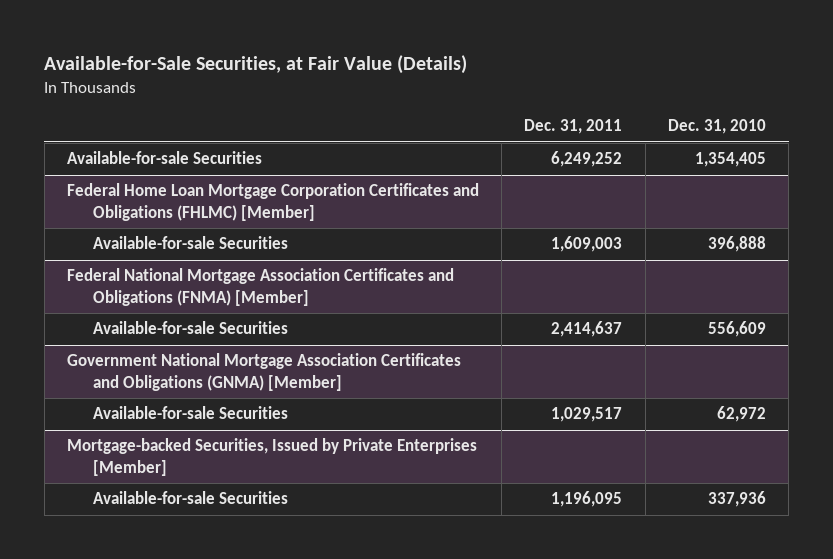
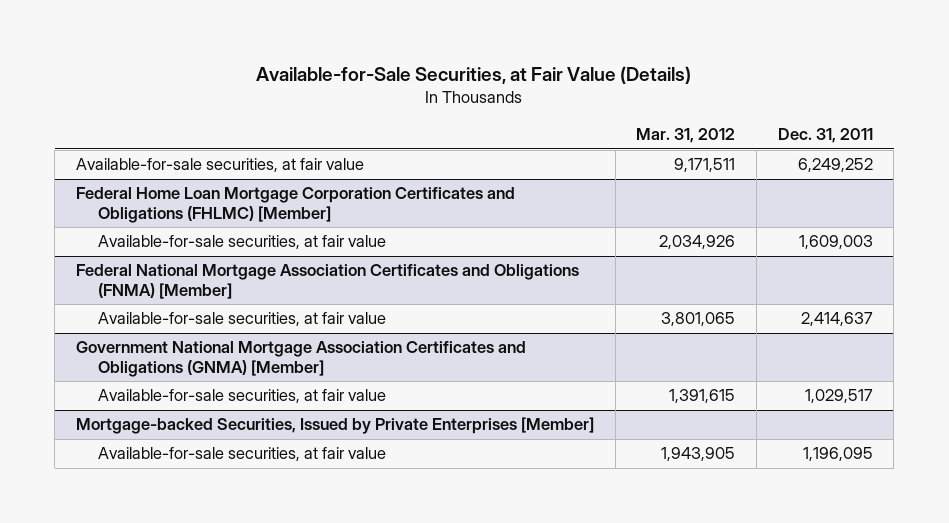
[667,119,766,135] Dec. 31, 2010 -> none
none -> [636,128,736,144] Mar. 31, 2012
[66,151,262,165] Available-for-sale Securities -> [76,158,365,173] Available-for-sale securities, at fair value
[93,236,289,250] Available-for-sale Securities -> [98,235,387,250] Available-for-sale securities, at fair value
[93,321,289,335] Available-for-sale Securities -> [98,312,387,327] Available-for-sale securities, at fair value
[93,406,289,420] Available-for-sale Securities -> [98,389,387,404] Available-for-sale securities, at fair value
[93,491,289,505] Available-for-sale Securities -> [98,447,387,462] Available-for-sale securities, at fair value

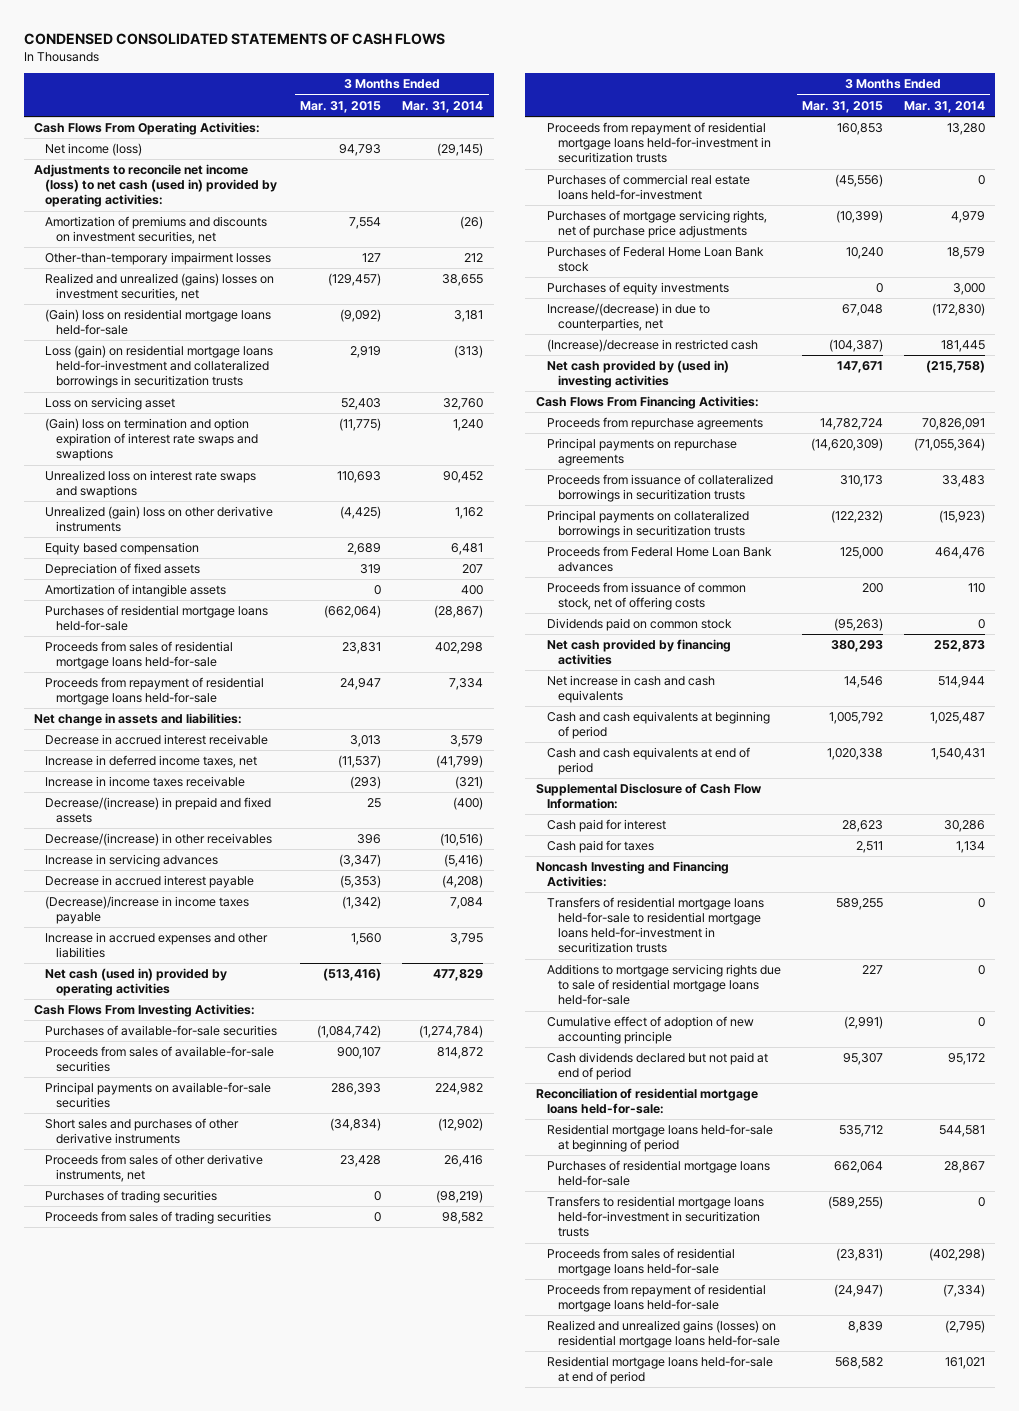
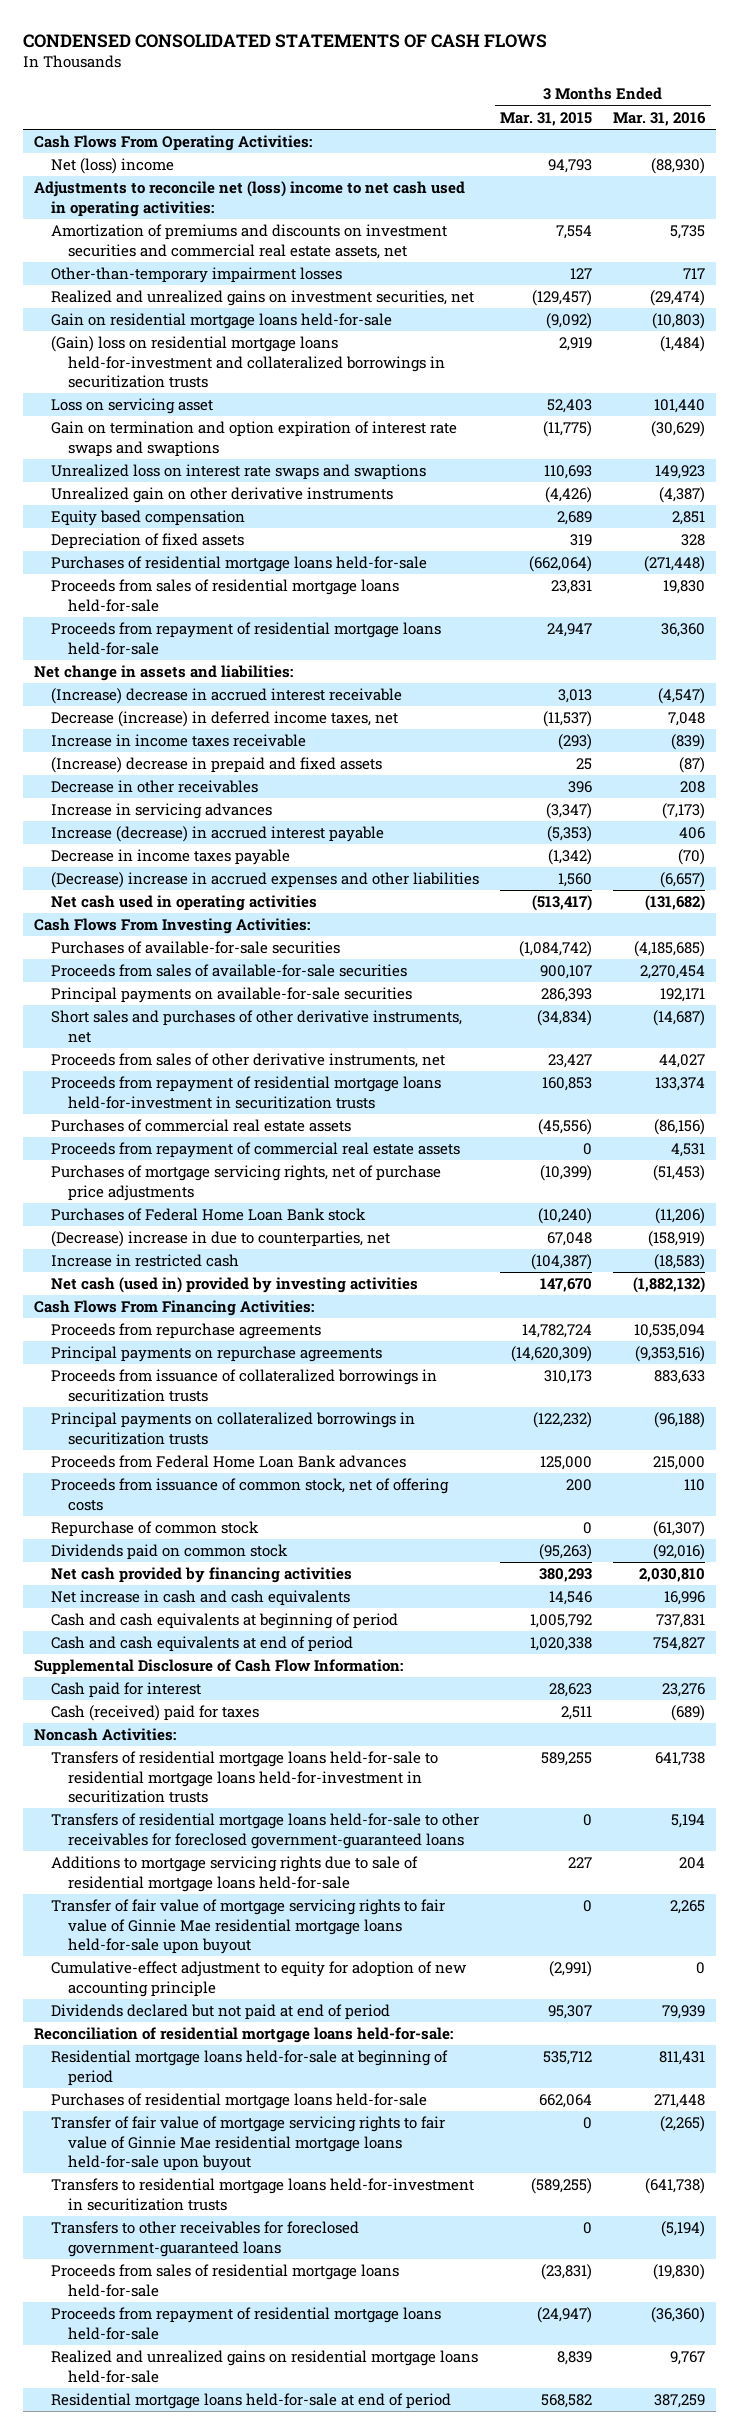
[402,100,484,113] Mar. 31, 2014 -> none
none -> [613,111,707,126] Mar. 31, 2016
[45,143,143,157] Net income (loss) -> [51,158,175,175] Net (loss) income
[34,164,278,208] Adjustments to reconcile net income (loss) to net cash (used in) provided by operating activities: -> [33,181,465,217] Adjustments to reconcile net (loss) income to net cash used in operating activities:
[45,216,268,245] Amortization of premiums and discounts on investment securities, net -> [51,224,448,259] Amortization of premiums and discounts on investment securities and commercial real estate assets, net
[45,273,275,302] Realized and unrealized (gains) losses on investment securities, net -> [51,290,475,307] Realized and unrealized gains on investment securities, net
[45,309,272,336] (Gain) loss on residential mortgage loans held-for-sale -> [51,313,393,330] Gain on residential mortgage loans held-for-sale
[45,345,274,389] Loss (gain) on residential mortgage loans held-for-investment and collateralized borrowings in securitization trusts -> [51,336,446,389] (Gain) loss on residential mortgage loans held-for-investment and collateralized borrowings in securitization trusts
[45,418,259,462] (Gain) loss on termination and option expiration of interest rate swaps and swaptions -> [51,421,458,457] Gain on termination and option expiration of interest rate swaps and swaptions
[45,506,274,533] Unrealized (gain) loss on other derivative instruments -> [51,487,394,504] Unrealized gain on other derivative instruments
[340,506,382,520] (4,425) -> [545,487,593,504] (4,426)
[45,584,227,598] Amortization of intangible assets -> none
[45,734,269,746] Decrease in accrued interest receivable -> [51,688,403,705] (Increase) decrease in accrued interest receivable
[45,755,258,769] Increase in deferred income taxes, net -> [51,711,399,728] Decrease (increase) in deferred income taxes, net
[45,797,272,824] Decrease/(increase) in prepaid and fixed assets -> [51,757,383,774] (Increase) decrease in prepaid and fixed assets
[45,833,273,847] Decrease/(increase) in other receivables -> [51,780,259,794] Decrease in other receivables
[45,875,255,889] Decrease in accrued interest payable -> [51,826,385,843] Increase (decrease) in accrued interest payable
[45,896,250,925] (Decrease)/increase in income taxes payable -> [51,849,291,866] Decrease in income taxes payable
[45,932,269,959] Increase in accrued expenses and other liabilities -> [51,872,480,889] (Decrease) increase in accrued expenses and other liabilities
[45,968,228,997] Net cash (used in) provided by operating activities -> [51,895,318,912] Net cash used in operating activities
[323,968,382,982] (513,416) -> [532,895,593,912] (513,417)
[45,1190,218,1204] Purchases of trading securities -> none
[45,1211,272,1225] Proceeds from sales of trading securities -> none
[45,1118,240,1145] Short sales and purchases of other derivative instruments -> [51,1010,463,1043] Short sales and purchases of other derivative instruments, net
[340,1155,382,1168] 23,428 -> [548,1054,593,1069] 23,427
[546,174,750,201] Purchases of commercial real estate loans held-for-investment -> [51,1119,352,1133] Purchases of commercial real estate assets
none -> [51,1142,461,1159] Proceeds from repayment of commercial real estate assets
[546,282,729,296] Purchases of equity investments -> none
[845,247,883,260] 10,240 -> [538,1208,593,1225] (10,240)
[546,303,710,332] Increase/(decrease) in due to counterparties, net -> [51,1231,391,1248] (Decrease) increase in due to counterparties, net
[546,339,758,353] (Increase)/decrease in restricted cash -> [51,1254,240,1268] Increase in restricted cash
[546,360,729,389] Net cash provided by (used in) investing activities -> [51,1277,419,1294] Net cash (used in) provided by investing activities
[836,361,883,374] 147,671 -> [540,1278,593,1293] 147,670
none -> [51,1521,260,1538] Repurchase of common stock
[546,840,654,854] Cash paid for taxes -> [51,1705,260,1722] Cash (received) paid for taxes
[535,861,729,888] Noncash Investing and Financing Activities: -> [33,1728,176,1742] Noncash Activities:
none -> [51,1813,480,1849] Transfers of residential mortgage loans held-for-sale to other receivables for foreclosed government-guaranteed loans
none -> [51,1899,446,1955] Transfer of fair value of mortgage servicing rights to fair value of Ginnie Mae residential mortgage loans held-for-sale upon buyout
[546,1016,754,1045] Cumulative effect of adoption of new accounting principle -> [51,1961,467,1997] Cumulative-effect adjustment to equity for adoption of new accounting principle
[546,1052,768,1081] Cash dividends declared but not paid at end of period -> [51,2004,391,2021] Dividends declared but not paid at end of period
none -> [51,2116,446,2172] Transfer of fair value of mortgage servicing rights to fair value of Ginnie Mae residential mortgage loans held-for-sale upon buyout
none -> [51,2221,360,2257] Transfers to other receivables for foreclosed government-guaranteed loans
[546,1320,780,1349] Realized and unrealized gains (losses) on residential mortgage loans held-for-sale -> [51,2350,479,2383] Realized and unrealized gains on residential mortgage loans held-for-sale

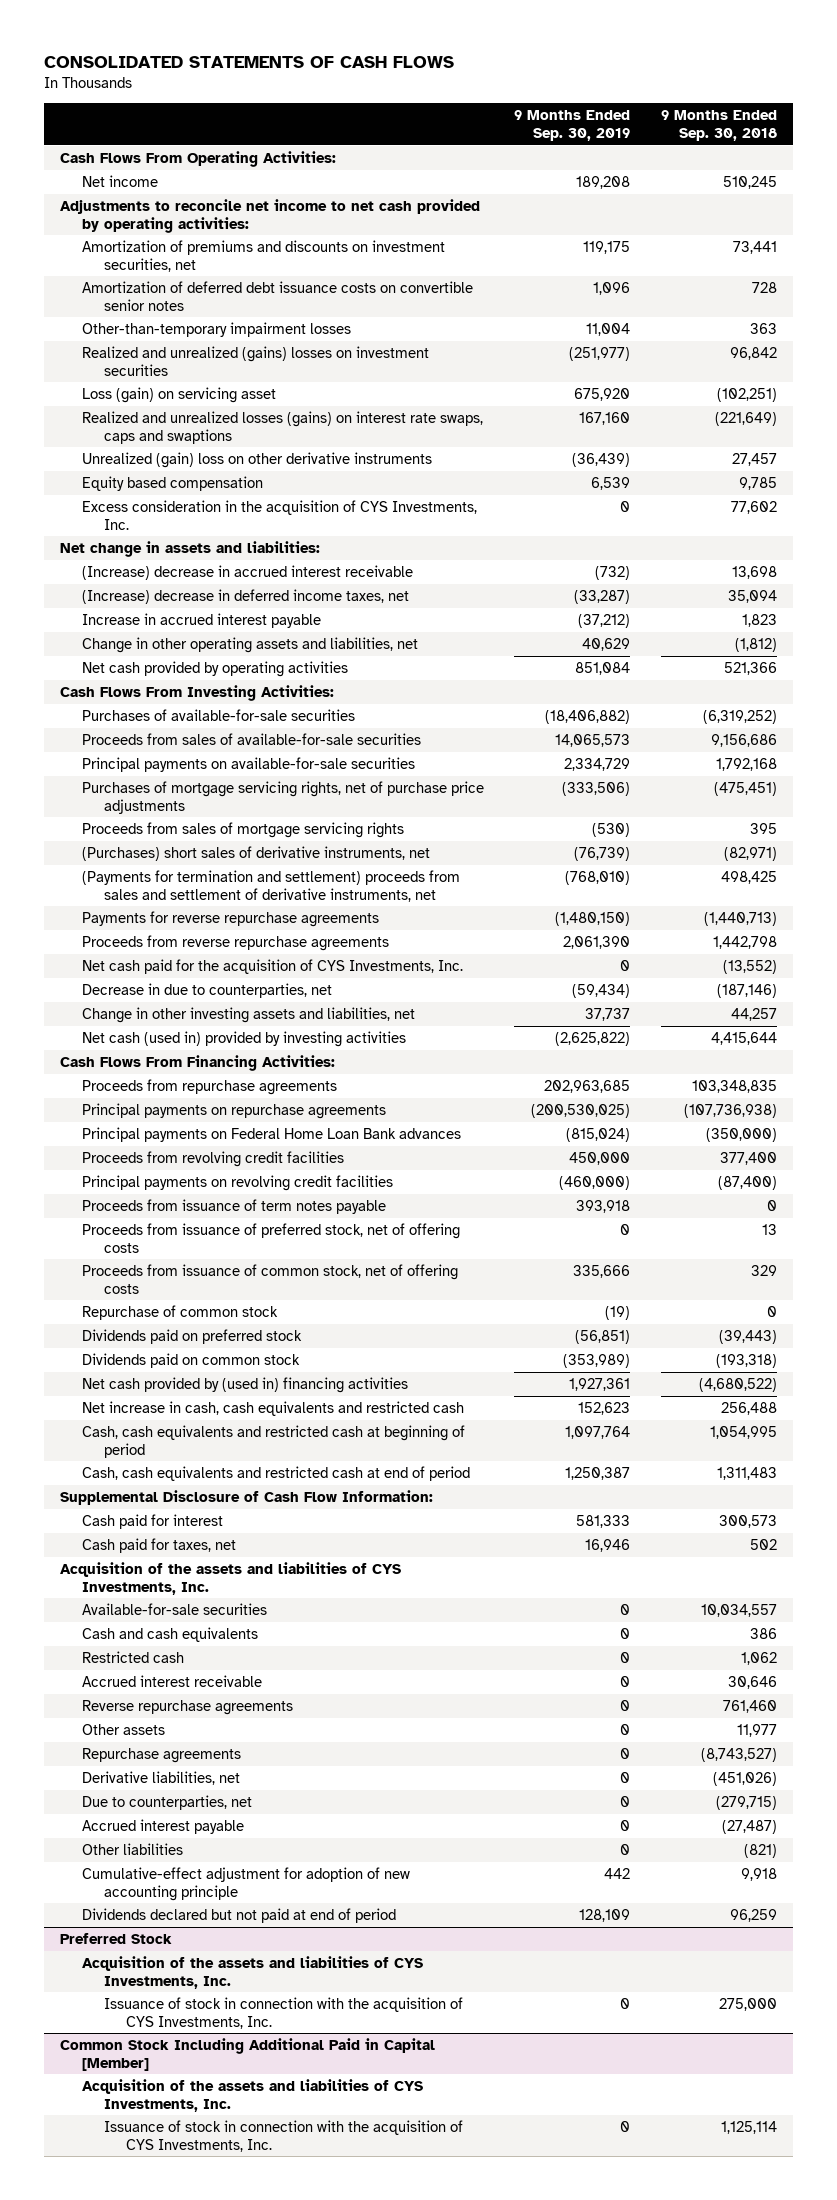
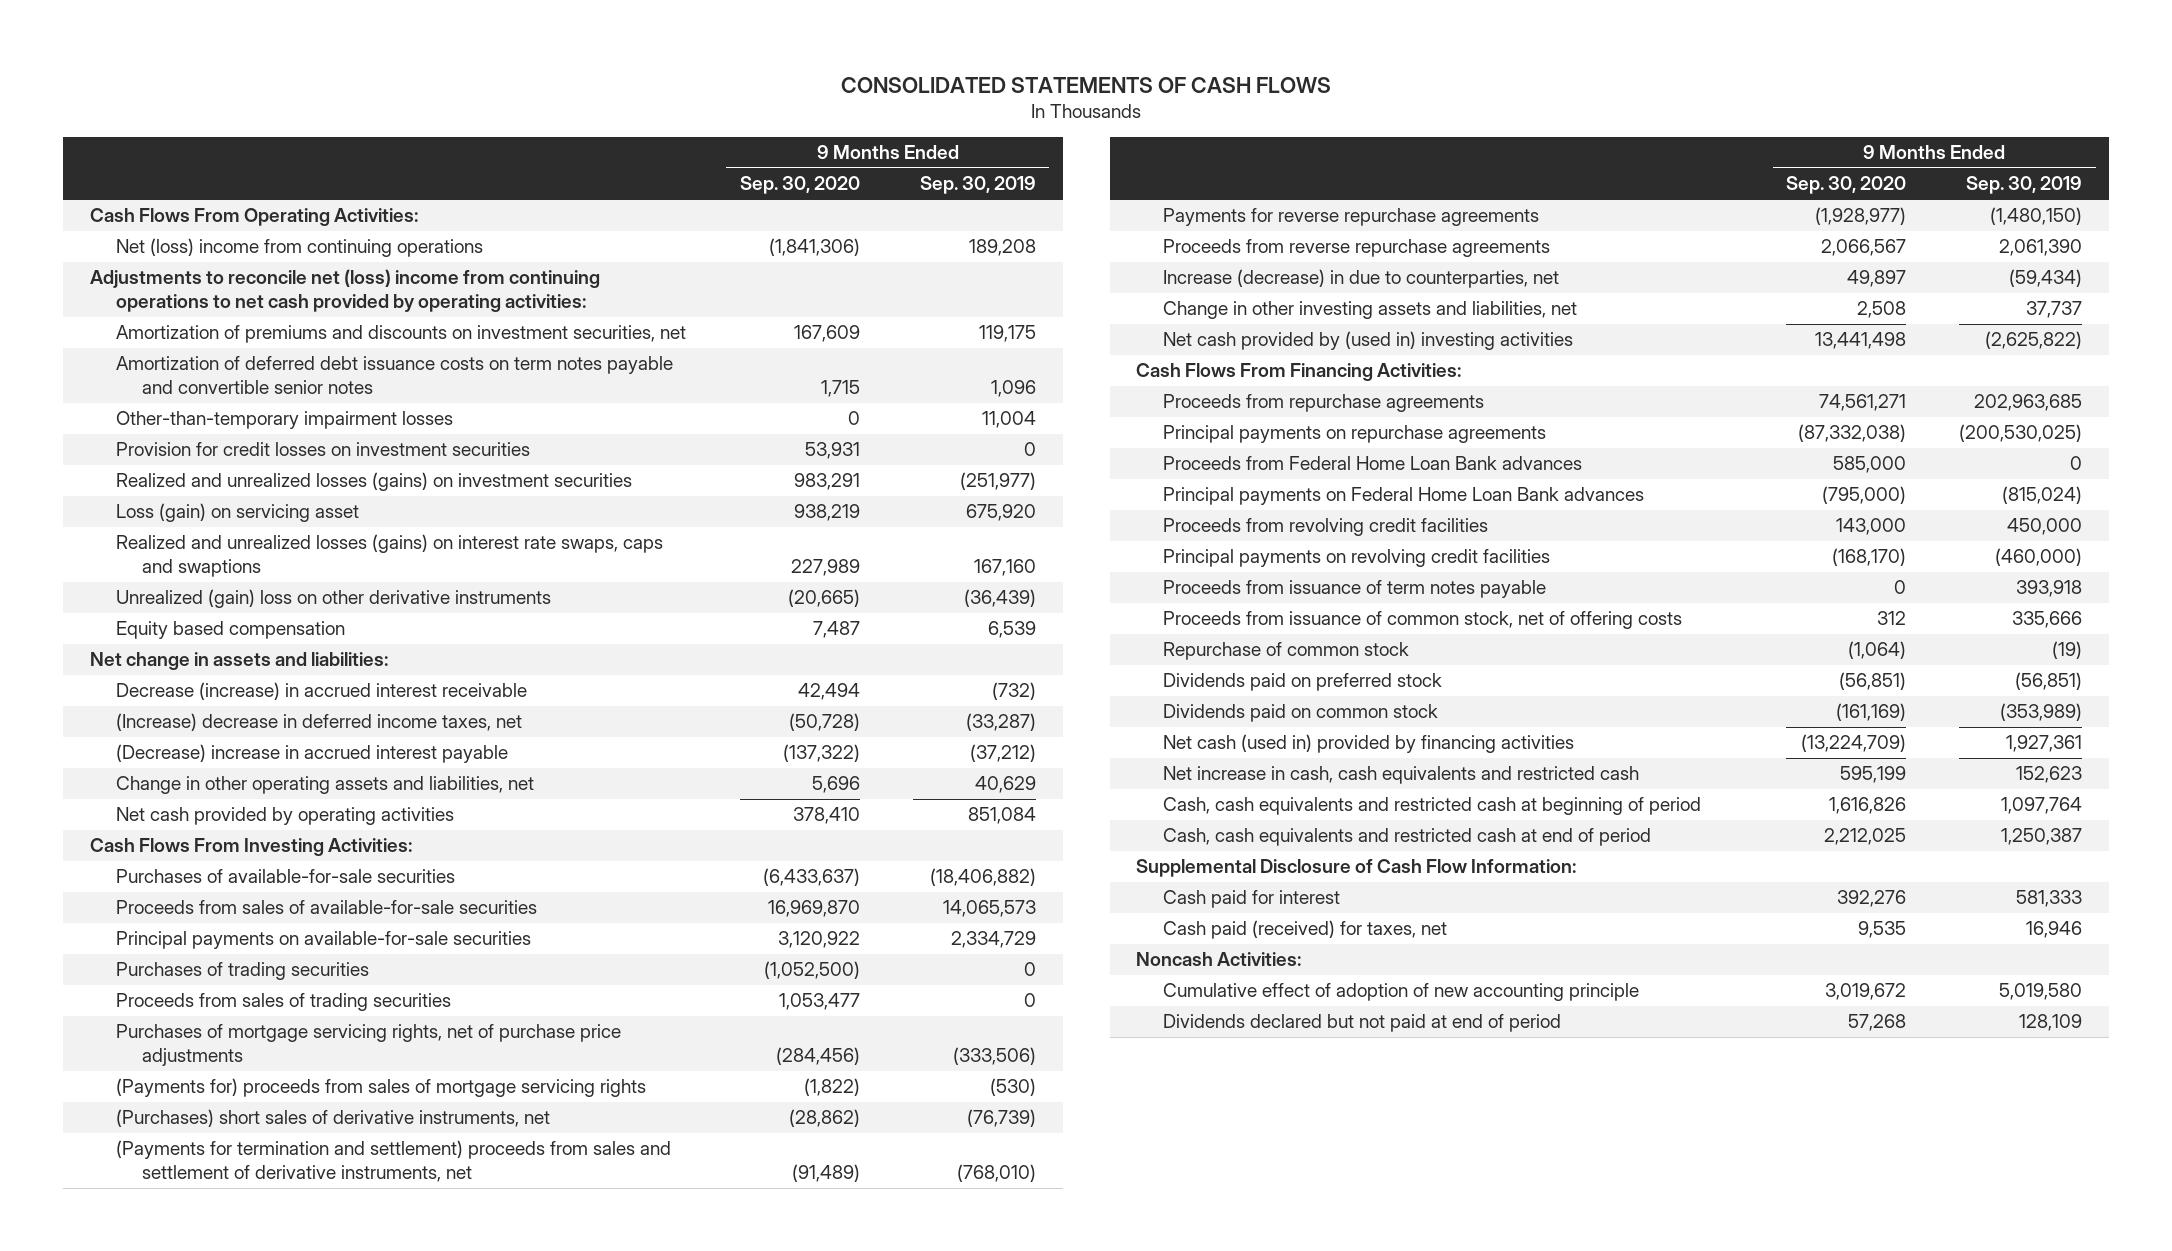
[661,110,778,142] 9 Months Ended Sep. 30, 2018 -> none
none -> [739,176,860,195] Sep. 30, 2020
[81,174,158,187] Net income -> [116,238,484,258] Net (loss) income from continuing operations
[59,198,480,233] Adjustments to reconcile net income to net cash provided by operating activities: -> [90,269,601,313] Adjustments to reconcile net (loss) income from continuing operations to net cash provided by operating activities:
[81,280,473,311] Amortization of deferred debt issuance costs on convertible senior notes -> [116,356,674,395] Amortization of deferred debt issuance costs on term notes payable and convertible senior notes
none -> [116,442,531,457] Provision for credit losses on investment securities
[81,345,429,376] Realized and unrealized (gains) losses on investment securities -> [116,472,633,492] Realized and unrealized losses (gains) on investment securities
[81,499,477,530] Excess consideration in the acquisition of CYS Investments, Inc. -> none
[81,564,413,580] (Increase) decrease in accrued interest receivable -> [116,682,528,701] Decrease (increase) in accrued interest receivable
[81,612,321,628] Increase in accrued interest payable -> [116,744,509,764] (Decrease) increase in accrued interest payable
none -> [116,962,370,981] Purchases of trading securities
none -> [116,993,452,1012] Proceeds from sales of trading securities
[81,821,404,838] Proceeds from sales of mortgage servicing rights -> [116,1078,647,1098] (Payments for) proceeds from sales of mortgage servicing rights
[81,958,463,974] Net cash paid for the acquisition of CYS Investments, Inc. -> none
[81,982,332,998] Decrease in due to counterparties, net -> [1162,269,1559,289] Increase (decrease) in due to counterparties, net
[81,1030,406,1047] Net cash (used in) provided by investing activities -> [1162,331,1573,351] Net cash provided by (used in) investing activities
none -> [1162,456,1582,471] Proceeds from Federal Home Loan Bank advances
[81,1222,460,1253] Proceeds from issuance of preferred stock, net of offering costs -> none
[81,1376,408,1393] Net cash provided by (used in) financing activities -> [1162,734,1574,754] Net cash (used in) provided by financing activities
[59,1561,401,1595] Acquisition of the assets and liabilities of CYS Investments, Inc. -> none
[81,1602,267,1615] Available-for-sale securities -> none
[81,1626,258,1642] Cash and cash equivalents -> none
[81,1650,184,1663] Restricted cash -> none
[81,1674,262,1687] Accrued interest receivable -> none
[81,1699,293,1715] Reverse repurchase agreements -> none
[81,1723,165,1735] Other assets -> none
[81,1747,241,1763] Repurchase agreements -> none
[81,1770,240,1785] Derivative liabilities, net -> none
[81,1794,252,1810] Due to counterparties, net -> none
[81,1818,244,1834] Accrued interest payable -> none
[81,1842,183,1855] Other liabilities -> none
[81,1537,236,1553] Cash paid for taxes, net -> [1162,920,1447,940] Cash paid (received) for taxes, net
none -> [1136,952,1302,967] Noncash Activities:
[81,1866,410,1901] Cumulative-effect adjustment for adoption of new accounting principle -> [1162,983,1639,1002] Cumulative effect of adoption of new accounting principle
[604,1867,631,1879] 442 -> [1999,983,2083,1001] 5,019,580
[59,1932,172,1944] Preferred Stock -> none
[81,1955,423,1989] Acquisition of the assets and liabilities of CYS Investments, Inc. -> none
[103,1996,463,2029] Issuance of stock in connection with the acquisition of CYS Investments, Inc. -> none
[59,2037,435,2071] Common Stock Including Additional Paid in Capital [Member] -> none
[81,2078,423,2112] Acquisition of the assets and liabilities of CYS Investments, Inc. -> none
[103,2119,463,2152] Issuance of stock in connection with the acquisition of CYS Investments, Inc. -> none

